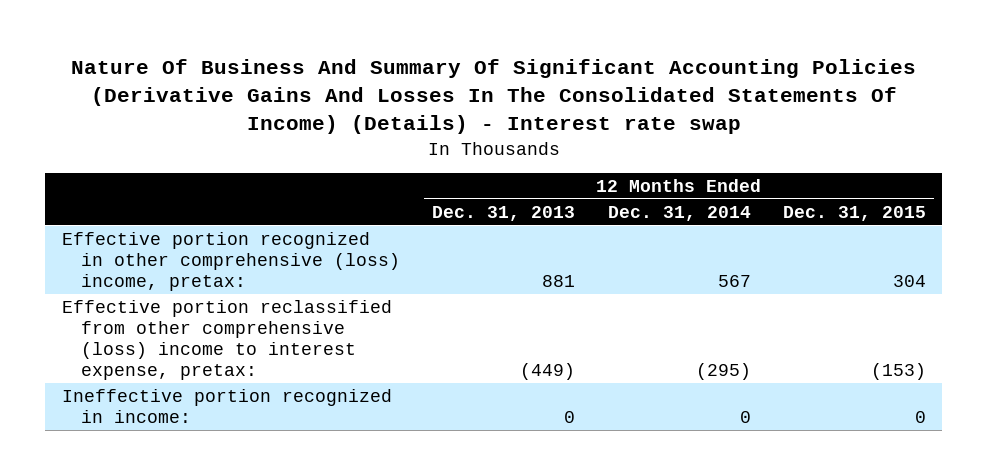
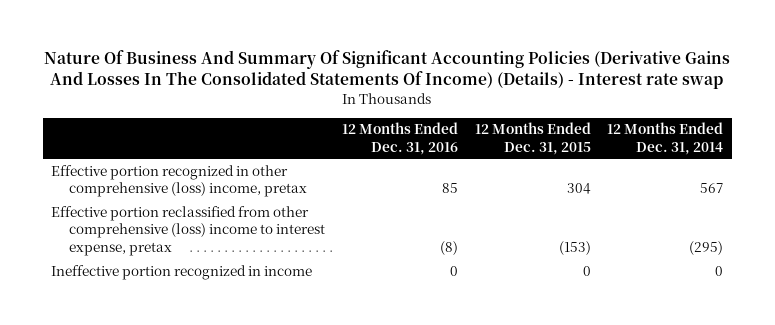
[432,205,576,221] Dec. 31, 2013 -> none
none -> [341,122,458,155] 12 Months Ended Dec. 31, 2016
[61,231,400,291] Effective portion recognized in other comprehensive (loss) income, pretax: -> [51,164,307,198] Effective portion recognized in other comprehensive (loss) income, pretax
[61,299,392,380] Effective portion reclassified from other comprehensive (loss) income to interest expense, pretax: -> [51,205,325,256] Effective portion reclassified from other comprehensive (loss) income to interest expense, pretax
[61,388,392,423] Ineffective portion recognized in income: -> [51,264,313,280] Ineffective portion recognized in income

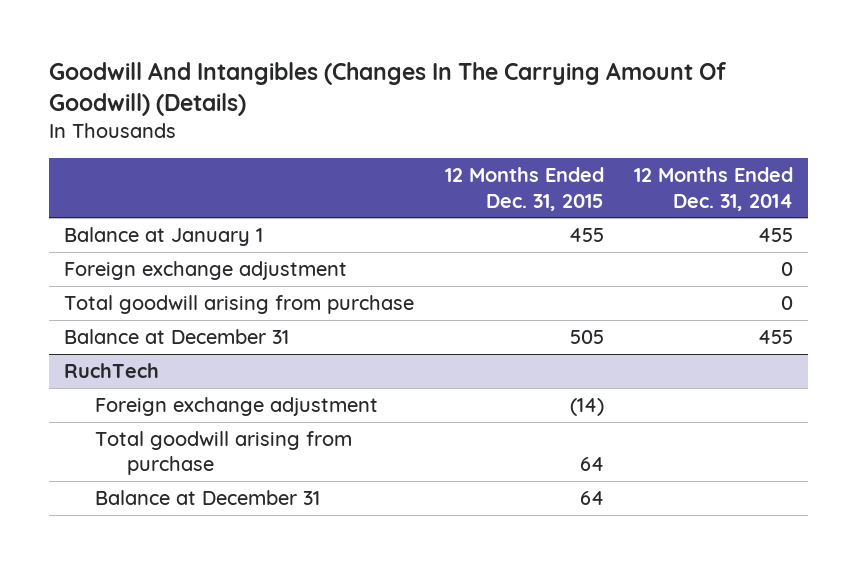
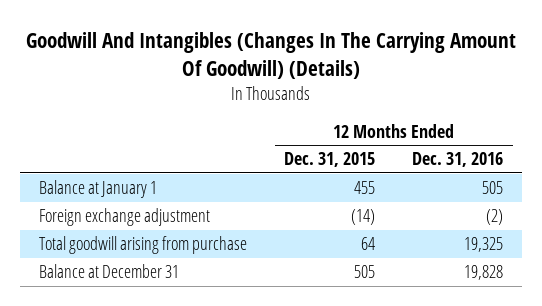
[634,167,794,211] 12 Months Ended Dec. 31, 2014 -> none
none -> [412,152,504,168] Dec. 31, 2016
[64,261,348,281] Foreign exchange adjustment -> none
[64,295,415,315] Total goodwill arising from purchase -> none
[64,363,160,379] RuchTech -> none
[95,490,321,506] Balance at December 31 -> none
[64,329,290,345] Balance at December 31 -> [39,264,180,279] Balance at December 31

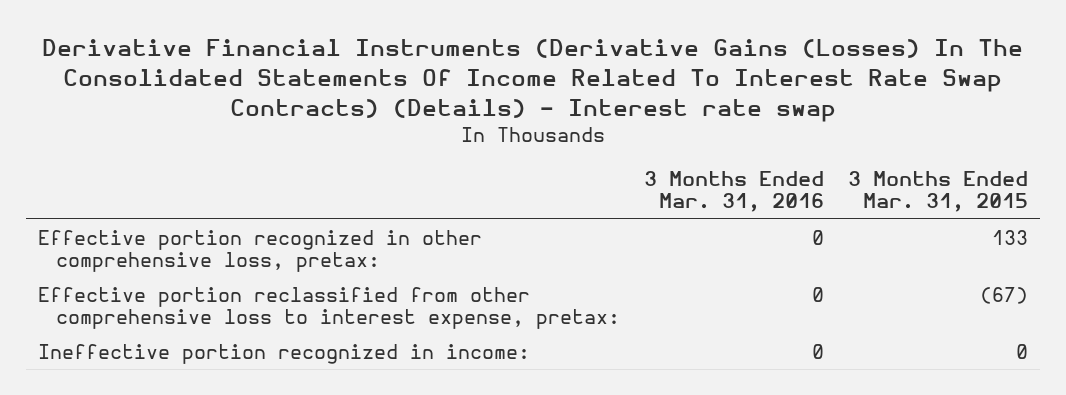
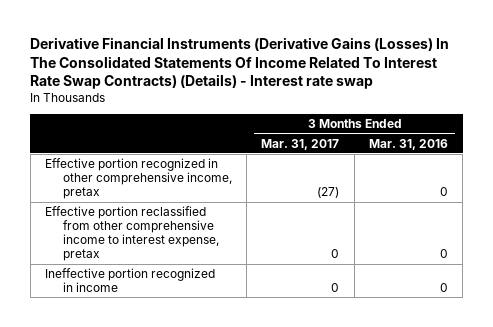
[848,171,1029,213] 3 Months Ended Mar. 31, 2015 -> none
none -> [261,138,340,150] Mar. 31, 2017
[38,229,483,273] Effective portion recognized in other comprehensive loss, pretax: -> [45,157,232,200] Effective portion recognized in other comprehensive income, pretax
[38,286,620,330] Effective portion reclassified from other comprehensive loss to interest expense, pretax: -> [45,205,219,262] Effective portion reclassified from other comprehensive income to interest expense, pretax
[38,343,531,364] Ineffective portion recognized in income: -> [45,267,216,293] Ineffective portion recognized in income

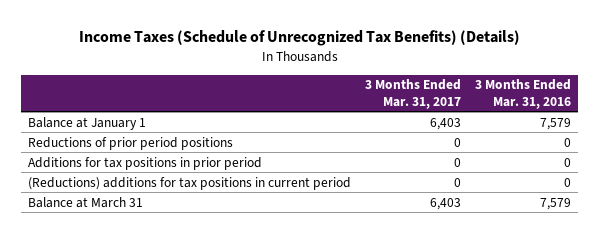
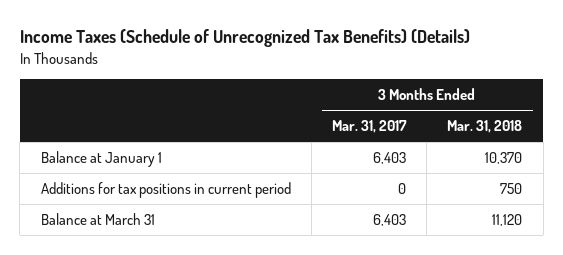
[474,79,571,109] 3 Months Ended Mar. 31, 2016 -> none
none -> [447,120,523,134] Mar. 31, 2018
[28,136,234,150] Reductions of prior period positions -> none
[28,156,263,170] Additions for tax positions in prior period -> none
[28,176,352,190] (Reductions) additions for tax positions in current period -> [40,182,291,199] Additions for tax positions in current period

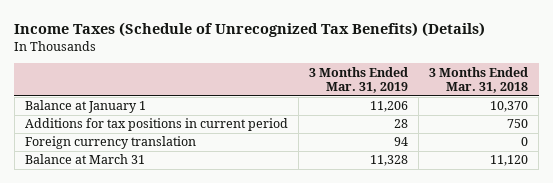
[331,120,407,134] Mar. 31, 2017 -> none
none -> [309,66,409,94] 3 Months Ended Mar. 31, 2019
none -> [24,136,196,150] Foreign currency translation

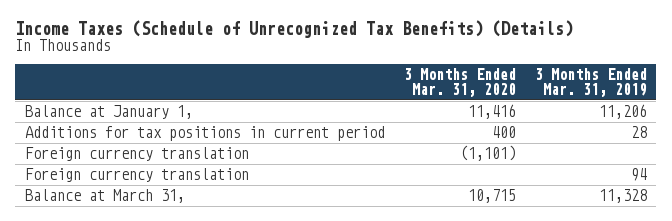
[429,66,529,94] 3 Months Ended Mar. 31, 2018 -> none
none -> [403,67,516,98] 3 Months Ended Mar. 31, 2020
[24,100,146,114] Balance at January 1 -> [24,105,193,120] Balance at January 1,
none -> [24,147,249,162] Foreign currency translation
[24,154,145,165] Balance at March 31 -> [24,189,185,204] Balance at March 31,

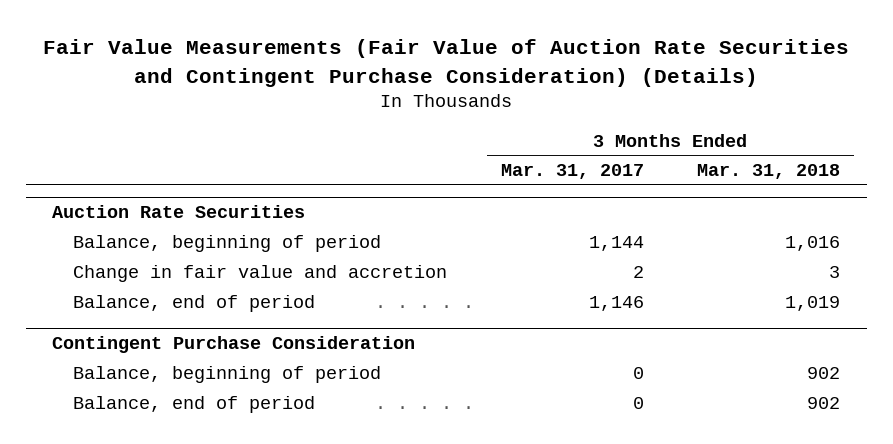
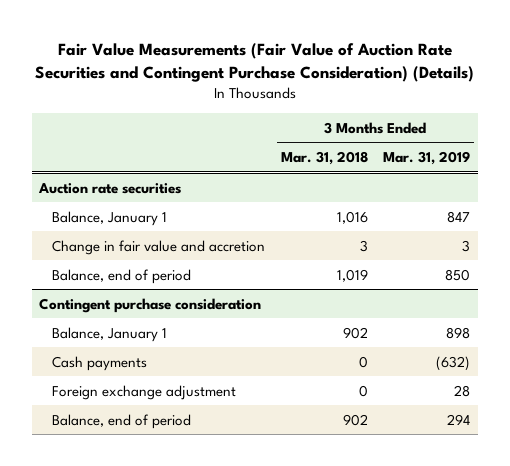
[500,164,644,180] Mar. 31, 2017 -> none
none -> [383,151,471,166] Mar. 31, 2019
[52,205,306,219] Auction Rate Securities -> [38,182,182,194] Auction rate securities
[72,234,381,252] Balance, beginning of period -> [52,210,168,226] Balance, January 1
[52,336,416,354] Contingent Purchase Consideration -> [39,297,262,313] Contingent purchase consideration
[72,365,381,383] Balance, beginning of period -> [52,326,168,342] Balance, January 1
none -> [52,355,148,371] Cash payments
none -> [52,384,237,400] Foreign exchange adjustment

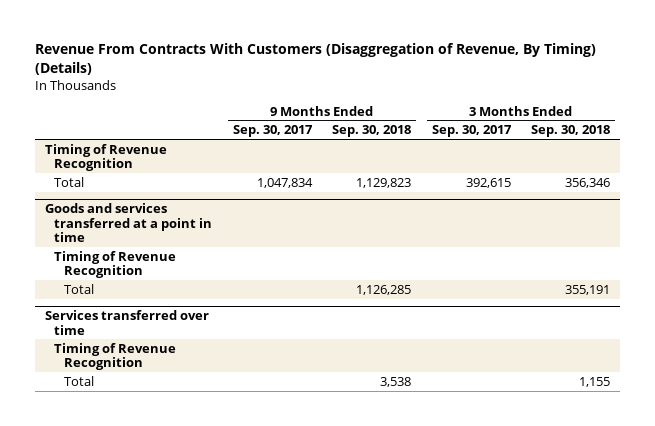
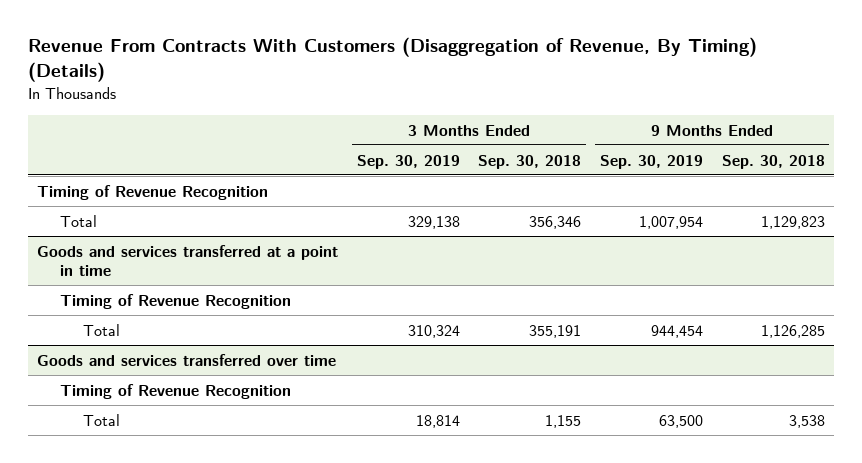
[232,125,313,138] Sep. 30, 2017 -> none
[431,125,512,138] Sep. 30, 2017 -> none
none -> [356,154,460,169] Sep. 30, 2019
none -> [600,154,704,169] Sep. 30, 2019
[45,309,210,335] Services transferred over time -> [36,353,336,366] Goods and services transferred over time

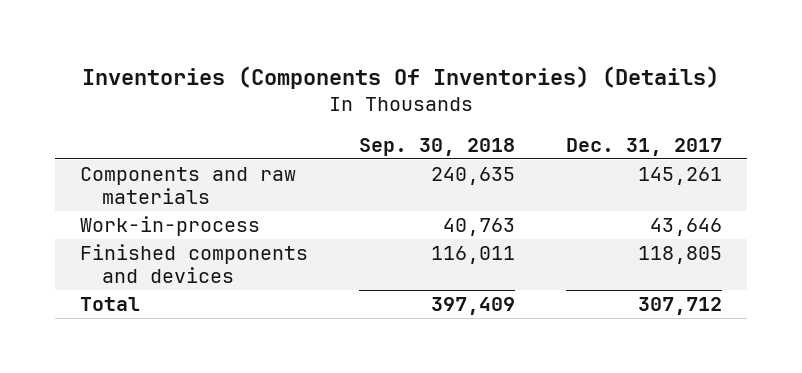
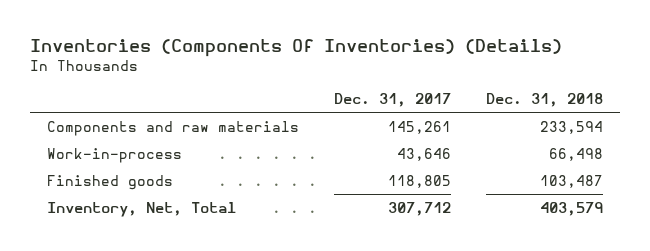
[359,137,516,156] Sep. 30, 2018 -> none
none -> [485,93,603,108] Dec. 31, 2018
[80,244,309,283] Finished components and devices -> [47,174,174,190] Finished goods
[80,297,141,312] Total -> [47,201,237,217] Inventory, Net, Total

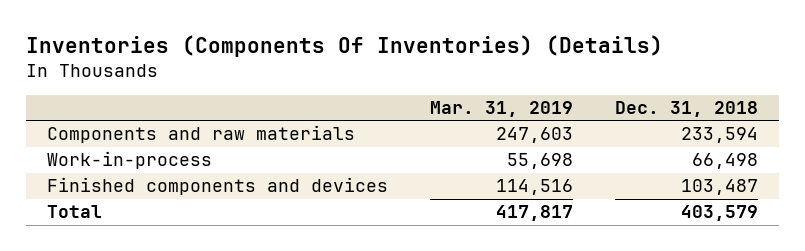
[333,93,451,108] Dec. 31, 2017 -> none
none -> [430,101,574,118] Mar. 31, 2019
[47,174,174,190] Finished goods -> [46,177,388,196] Finished components and devices
[47,201,237,217] Inventory, Net, Total -> [46,205,102,219] Total

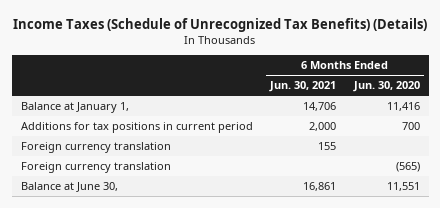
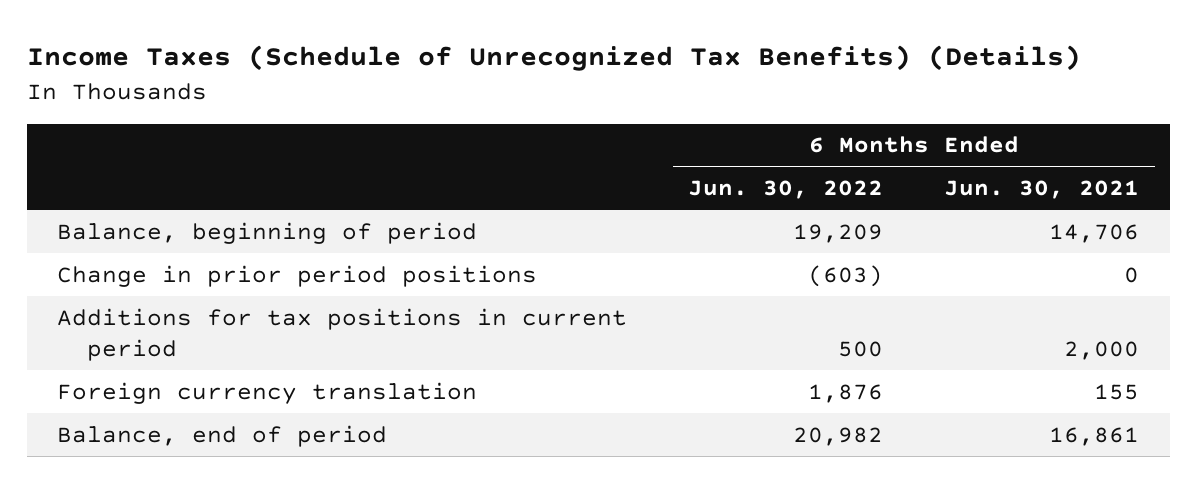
[352,81,420,93] Jun. 30, 2020 -> none
none -> [688,180,884,200] Jun. 30, 2022
[20,101,129,113] Balance at January 1, -> [57,221,478,244] Balance, beginning of period
none -> [57,264,538,287] Change in prior period positions
[20,161,171,173] Foreign currency translation -> none
[20,181,118,192] Balance at June 30, -> [57,424,388,447] Balance, end of period

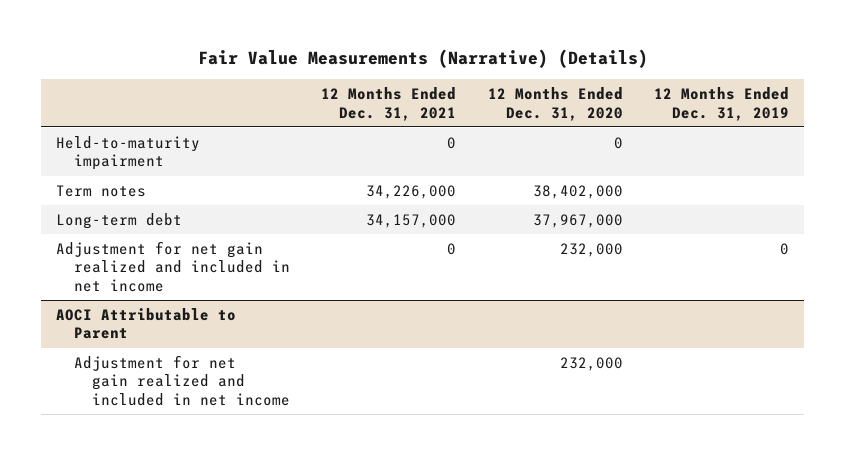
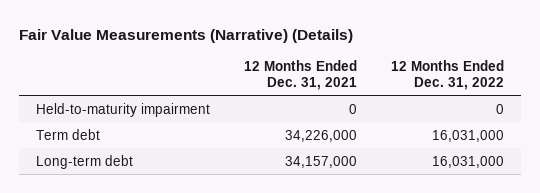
[487,87,623,121] 12 Months Ended Dec. 31, 2020 -> none
[653,87,789,121] 12 Months Ended Dec. 31, 2019 -> none
none -> [391,59,505,91] 12 Months Ended Dec. 31, 2022
[56,184,147,197] Term notes -> [35,128,100,140] Term debt
[56,240,291,292] Adjustment for net gain realized and included in net income -> none
[56,307,237,340] AOCI Attributable to Parent -> none
[74,354,291,406] Adjustment for net gain realized and included in net income -> none

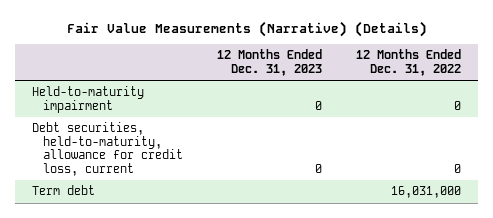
[244,59,358,91] 12 Months Ended Dec. 31, 2021 -> none
none -> [217,49,323,76] 12 Months Ended Dec. 31, 2023
none -> [31,122,183,177] Debt securities, held-to-maturity, allowance for credit loss, current
[35,154,133,169] Long-term debt -> none

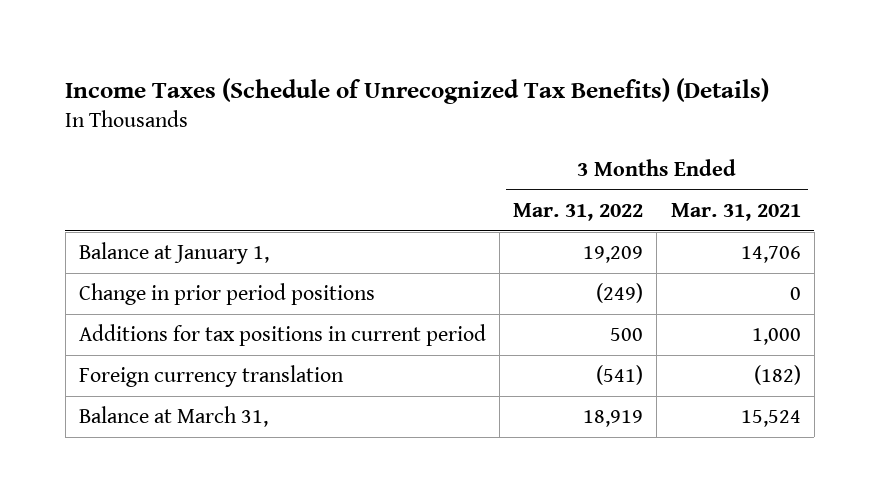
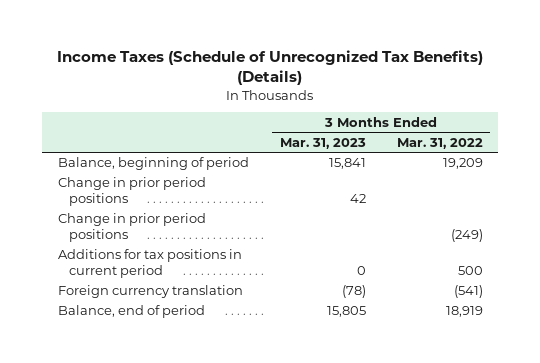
[670,202,801,221] Mar. 31, 2021 -> none
none -> [279,137,366,149] Mar. 31, 2023
[78,242,269,265] Balance at January 1, -> [57,157,249,171] Balance, beginning of period
none -> [57,177,206,207] Change in prior period positions
[78,406,268,428] Balance at March 31, -> [57,305,205,319] Balance, end of period

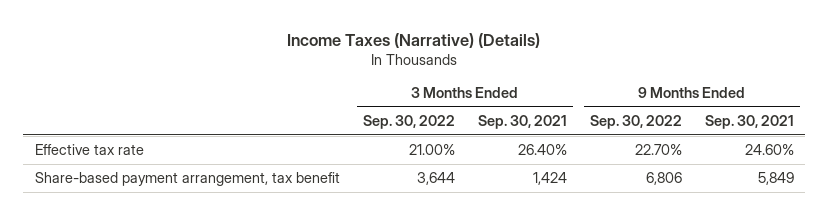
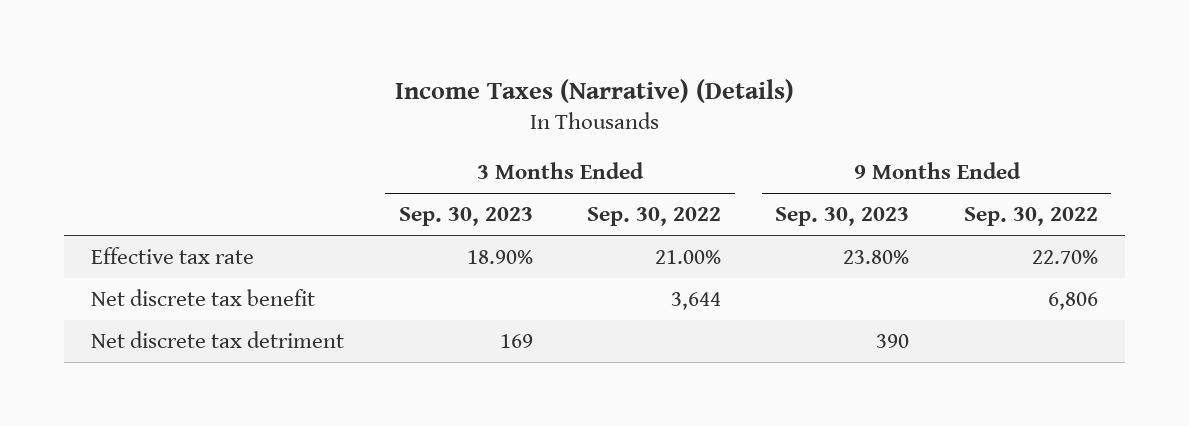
[477,115,567,130] Sep. 30, 2021 -> none
[704,115,794,130] Sep. 30, 2021 -> none
none -> [398,206,533,226] Sep. 30, 2023
none -> [775,206,910,226] Sep. 30, 2023
[34,172,340,187] Share-based payment arrangement, tax benefit -> [91,288,316,306] Net discrete tax benefit
none -> [91,330,345,348] Net discrete tax detriment

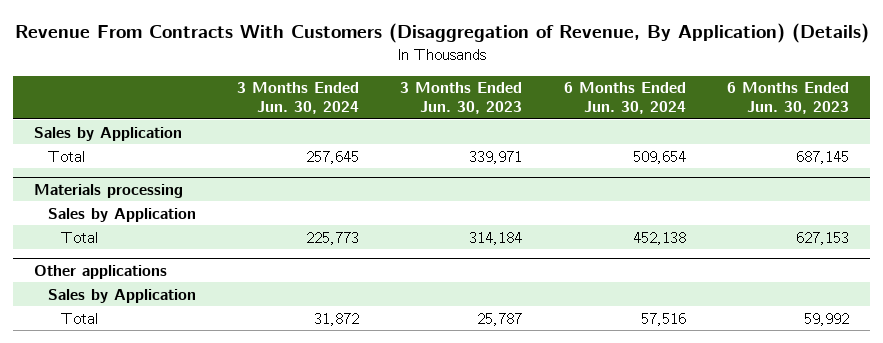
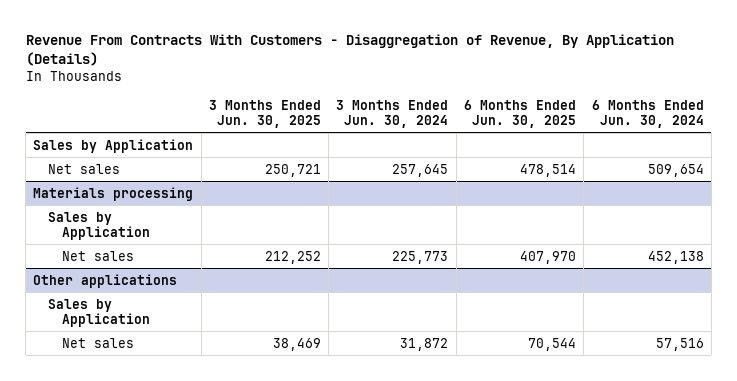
[14,23,869,44] Revenue From Contracts With Customers (Disaggregation of Revenue, By Application) (Details) -> [25,33,674,66] Revenue From Contracts With Customers - Disaggregation of Revenue, By Application (Details)
[400,82,523,115] 3 Months Ended Jun. 30, 2023 -> none
[727,82,850,115] 6 Months Ended Jun. 30, 2023 -> none
none -> [208,99,321,128] 3 Months Ended Jun. 30, 2025
none -> [464,99,577,128] 6 Months Ended Jun. 30, 2025
[47,150,86,162] Total -> [47,163,120,174] Net sales
[61,231,100,243] Total -> [62,250,135,261] Net sales
[61,312,100,324] Total -> [62,337,135,348] Net sales

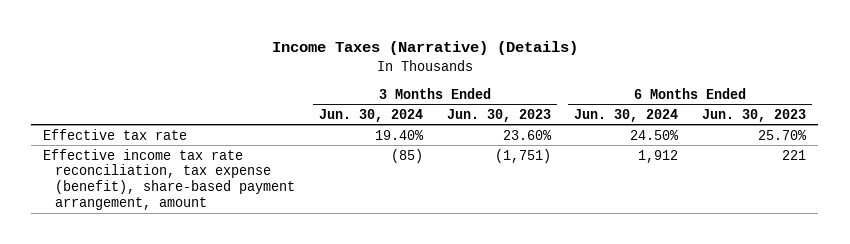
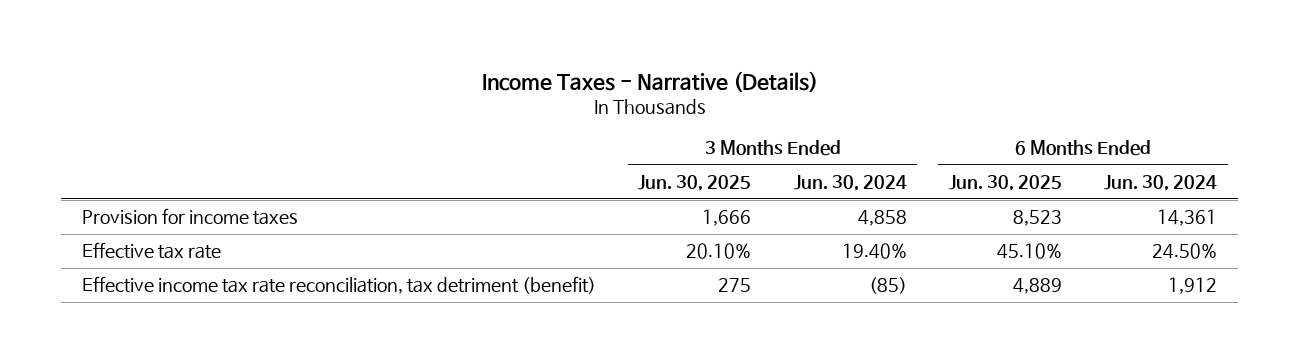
[271,41,578,56] Income Taxes (Narrative) (Details) -> [481,70,818,92] Income Taxes - Narrative (Details)
[446,108,551,122] Jun. 30, 2023 -> none
[702,108,807,122] Jun. 30, 2023 -> none
none -> [638,175,752,192] Jun. 30, 2025
none -> [948,175,1062,192] Jun. 30, 2025
none -> [82,208,299,226] Provision for income taxes
[43,148,295,211] Effective income tax rate reconciliation, tax expense (benefit), share-based payment arrangement, amount -> [82,276,597,295] Effective income tax rate reconciliation, tax detriment (benefit)

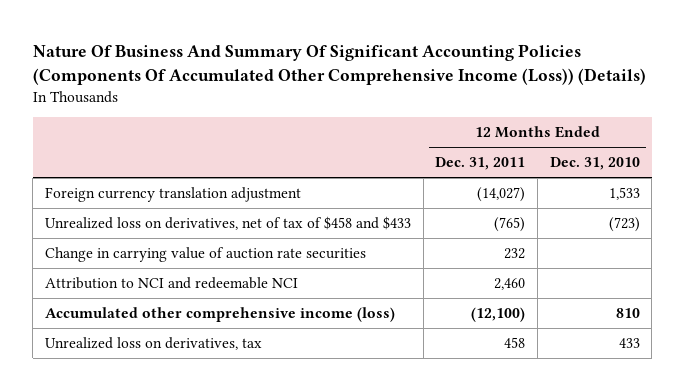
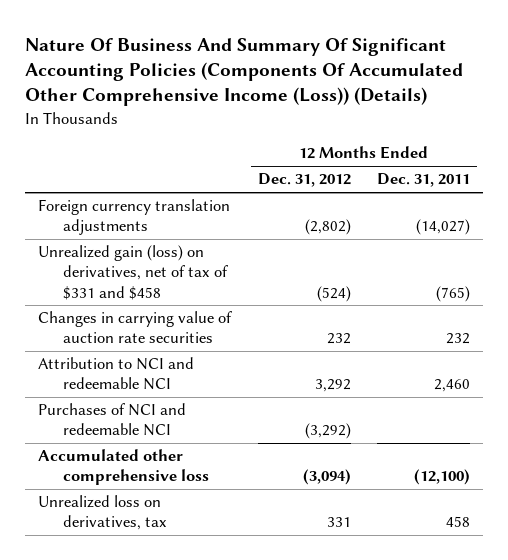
[549,157,640,171] Dec. 31, 2010 -> none
none -> [257,173,351,188] Dec. 31, 2012
[45,187,302,203] Foreign currency translation adjustment -> [38,199,231,236] Foreign currency translation adjustments
[45,216,412,231] Unrealized loss on derivatives, net of tax of $458 and $433 -> [38,245,229,300] Unrealized gain (loss) on derivatives, net of tax of $331 and $458
[45,247,367,263] Change in carrying value of auction rate securities -> [38,311,233,344] Changes in carrying value of auction rate securities
none -> [38,403,187,437] Purchases of NCI and redeemable NCI
[45,307,396,323] Accumulated other comprehensive income (loss) -> [38,449,210,486] Accumulated other comprehensive loss

